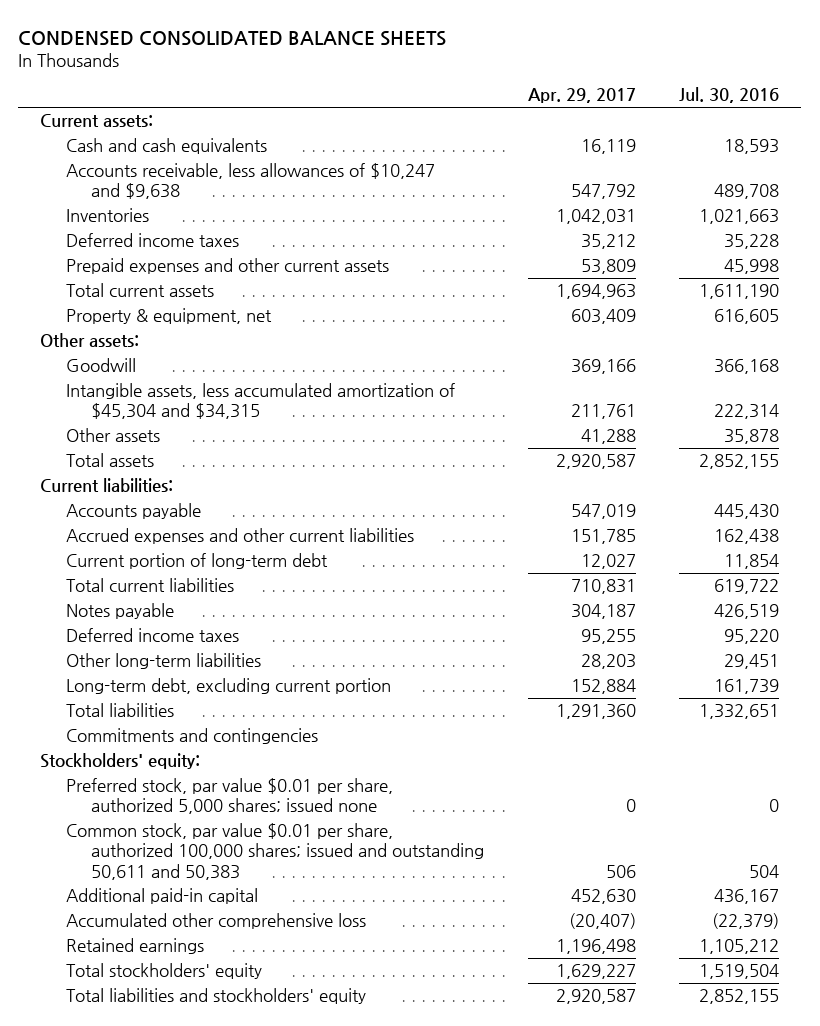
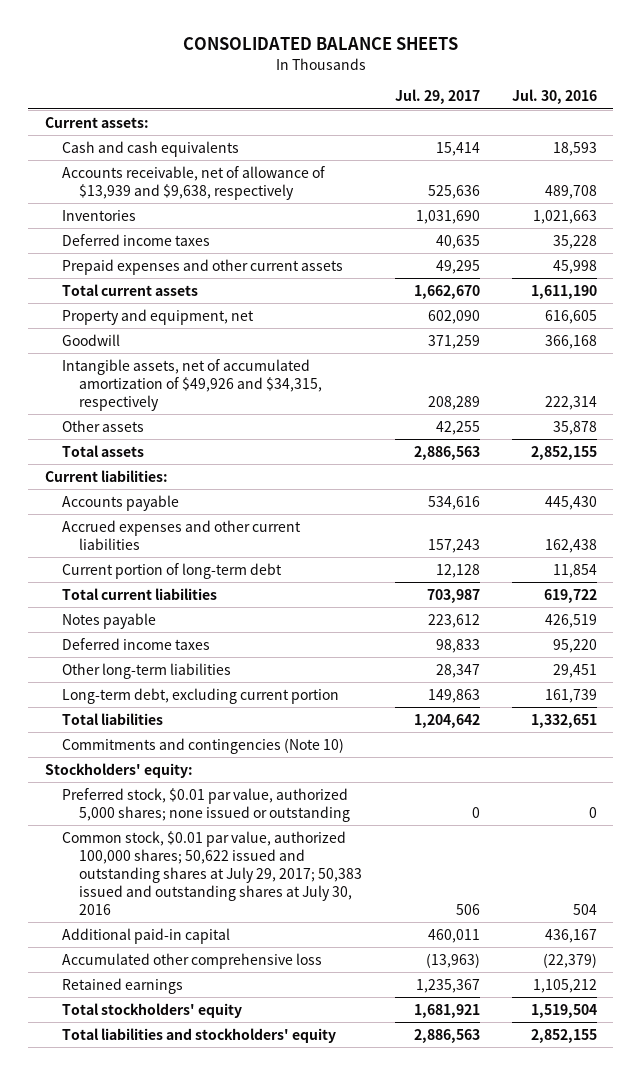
[18,30,447,46] CONDENSED CONSOLIDATED BALANCE SHEETS -> [182,37,458,51] CONSOLIDATED BALANCE SHEETS
[527,88,636,104] Apr. 29, 2017 -> none
none -> [394,89,480,105] Jul. 29, 2017
[65,163,435,200] Accounts receivable, less allowances of $10,247 and $9,638 -> [61,165,325,200] Accounts receivable, net of allowance of $13,939 and $9,638, respectively
[40,333,140,348] Other assets: -> none
[65,308,272,325] Property & equipment, net -> [61,308,254,325] Property and equipment, net
[65,383,455,420] Intangible assets, less accumulated amortization of $45,304 and $34,315 -> [61,358,323,411] Intangible assets, net of accumulated amortization of $49,926 and $34,315, respectively
[65,728,318,745] Commitments and contingencies -> [61,737,344,754] Commitments and contingencies (Note 10)
[65,778,393,815] Preferred stock, par value $0.01 per share, authorized 5,000 shares; issued none -> [61,787,351,822] Preferred stock, $0.01 par value, authorized 5,000 shares; none issued or outstanding
[65,823,484,880] Common stock, par value $0.01 per share, authorized 100,000 shares; issued and outstanding 50,611 and 50,383 -> [61,830,363,916] Common stock, $0.01 par value, authorized 100,000 shares; 50,622 issued and outstanding shares at July 29, 2017; 50,383 issued and outstanding shares at July 30, 2016

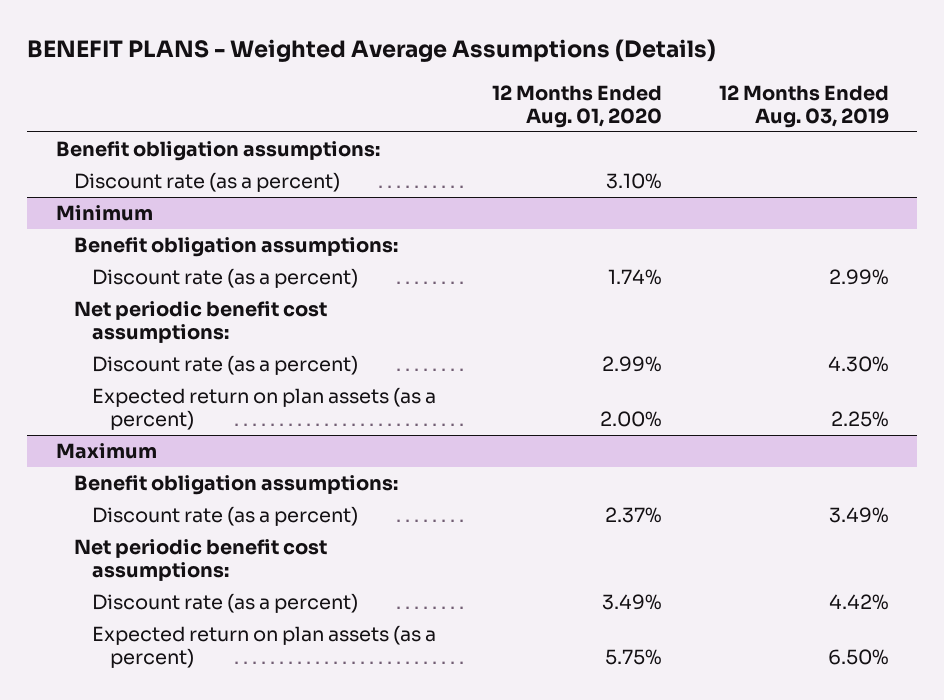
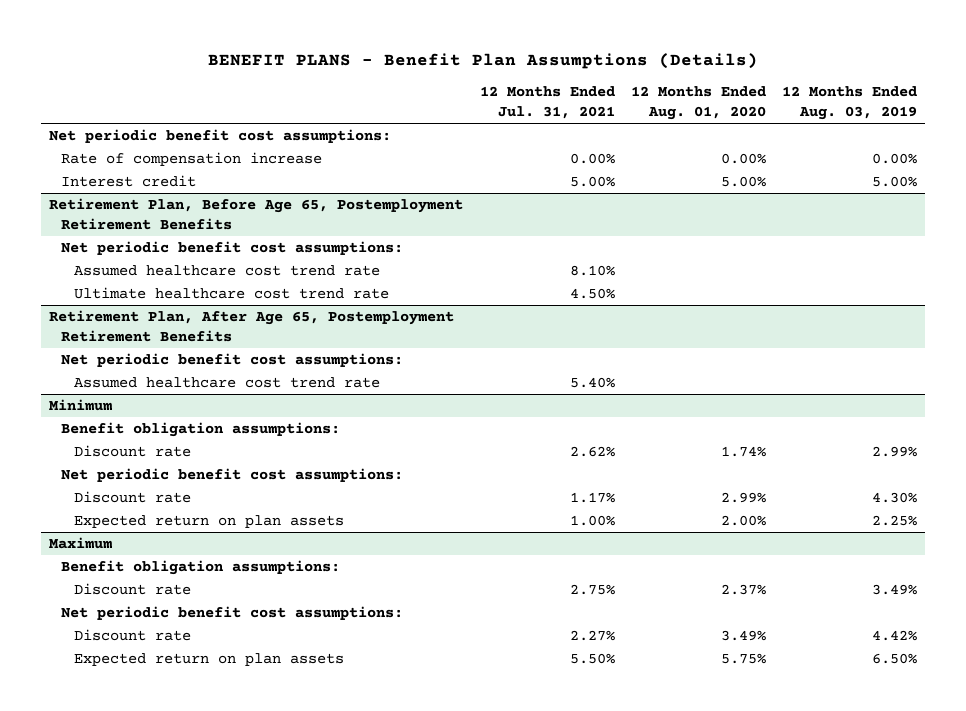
[27,39,717,63] BENEFIT PLANS - Weighted Average Assumptions (Details) -> [208,52,759,69] BENEFIT PLANS - Benefit Plan Assumptions (Details)
none -> [479,86,615,119] 12 Months Ended Jul. 31, 2021
[55,141,380,162] Benefit obligation assumptions: -> none
[73,172,340,193] Discount rate (as a percent) -> none
none -> [49,129,392,144] Net periodic benefit cost assumptions:
none -> [61,152,323,167] Rate of compensation increase
none -> [61,175,197,188] Interest credit
none -> [49,198,464,230] Retirement Plan, Before Age 65, Postemployment Retirement Benefits
none -> [61,241,404,256] Net periodic benefit cost assumptions:
none -> [73,265,380,277] Assumed healthcare cost trend rate
none -> [73,287,389,300] Ultimate healthcare cost trend rate
none -> [49,310,455,342] Retirement Plan, After Age 65, Postemployment Retirement Benefits
none -> [61,353,404,368] Net periodic benefit cost assumptions:
none -> [73,377,380,389] Assumed healthcare cost trend rate
[91,268,358,289] Discount rate (as a percent) -> [73,445,191,458] Discount rate
[91,355,358,376] Discount rate (as a percent) -> [73,491,191,504] Discount rate
[91,387,436,430] Expected return on plan assets (as a percent) -> [73,515,344,529] Expected return on plan assets
[91,506,358,527] Discount rate (as a percent) -> [73,583,191,596] Discount rate
[91,593,358,614] Discount rate (as a percent) -> [73,629,191,642] Discount rate
[91,625,436,668] Expected return on plan assets (as a percent) -> [73,653,344,667] Expected return on plan assets

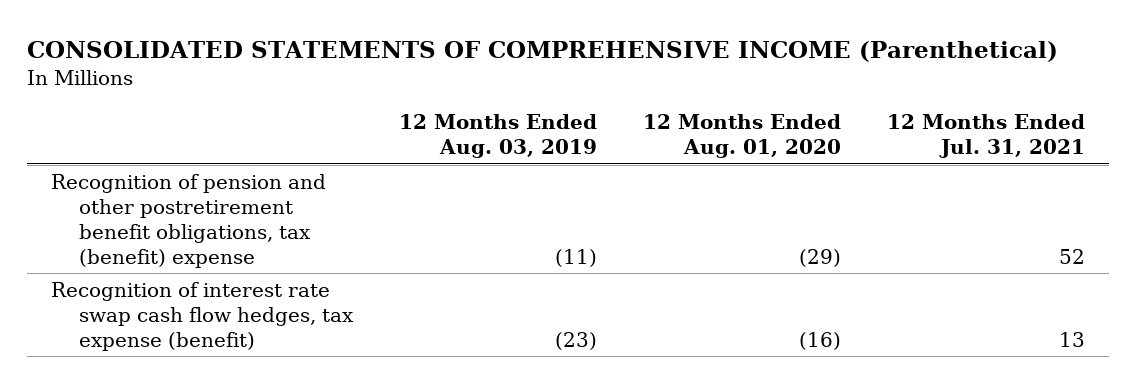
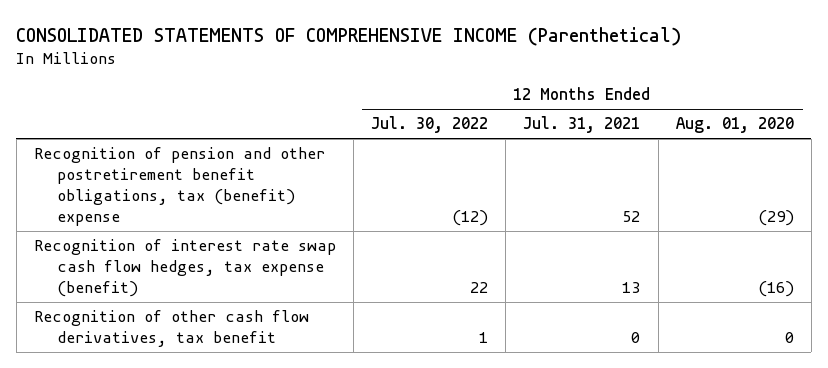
[398,114,597,159] 12 Months Ended Aug. 03, 2019 -> none
none -> [371,116,489,134] Jul. 30, 2022
none -> [33,310,309,348] Recognition of other cash flow derivatives, tax benefit

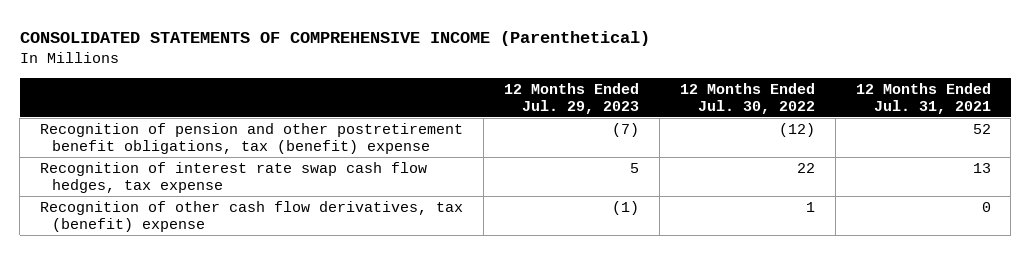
[675,117,794,134] Aug. 01, 2020 -> none
none -> [503,82,639,114] 12 Months Ended Jul. 29, 2023
[33,239,336,297] Recognition of interest rate swap cash flow hedges, tax expense (benefit) -> [40,162,428,194] Recognition of interest rate swap cash flow hedges, tax expense
[33,310,309,348] Recognition of other cash flow derivatives, tax benefit -> [40,201,464,233] Recognition of other cash flow derivatives, tax (benefit) expense

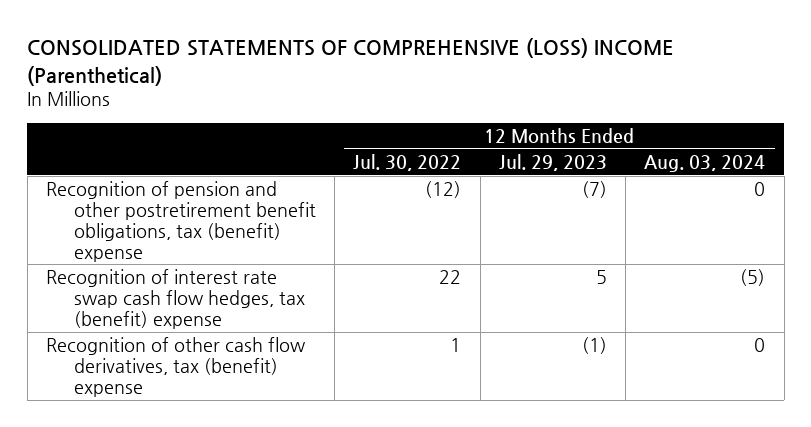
[19,30,650,46] CONSOLIDATED STATEMENTS OF COMPREHENSIVE INCOME (Parenthetical) -> [27,38,675,86] CONSOLIDATED STATEMENTS OF COMPREHENSIVE (LOSS) INCOME (Parenthetical)
[855,82,991,114] 12 Months Ended Jul. 31, 2021 -> none
none -> [644,154,766,172] Aug. 03, 2024
[40,162,428,194] Recognition of interest rate swap cash flow hedges, tax expense -> [45,269,305,329] Recognition of interest rate swap cash flow hedges, tax (benefit) expense

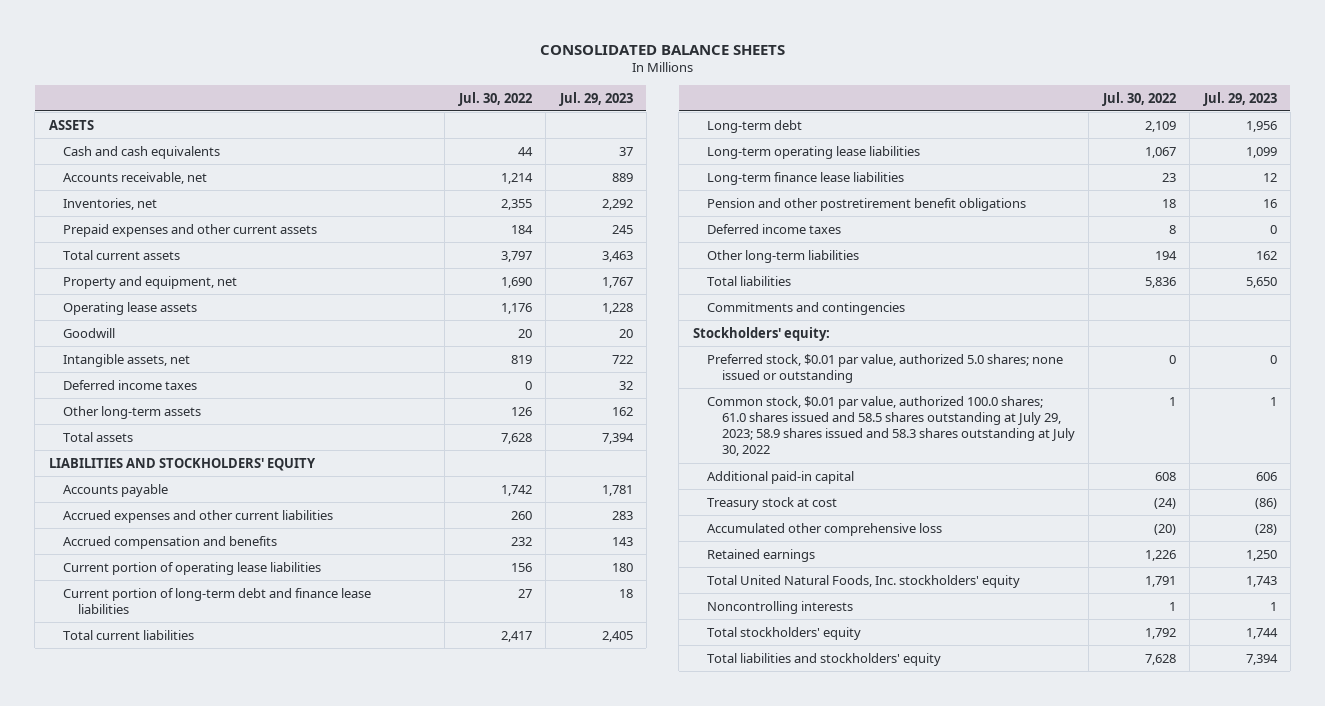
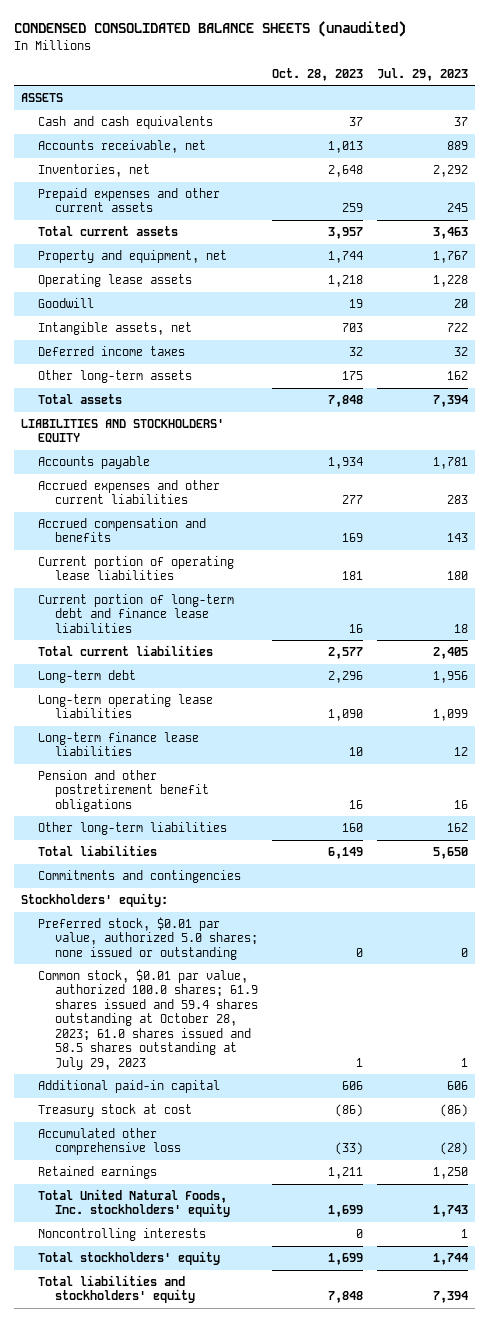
[539,44,785,55] CONSOLIDATED BALANCE SHEETS -> [14,21,407,38] CONDENSED CONSOLIDATED BALANCE SHEETS (unaudited)
[457,91,532,106] Jul. 30, 2022 -> none
none -> [272,67,364,81] Oct. 28, 2023
[707,223,842,234] Deferred income taxes -> none
[707,395,1075,457] Common stock, $0.01 par value, authorized 100.0 shares; 61.0 shares issued and 58.5 shares outstanding at July 29, 2023; 58.9 shares issued and 58.3 shares outstanding at July 30, 2022 -> [38,969,258,1070] Common stock, $0.01 par value, authorized 100.0 shares; 61.9 shares issued and 59.4 shares outstanding at October 28, 2023; 61.0 shares issued and 58.5 shares outstanding at July 29, 2023

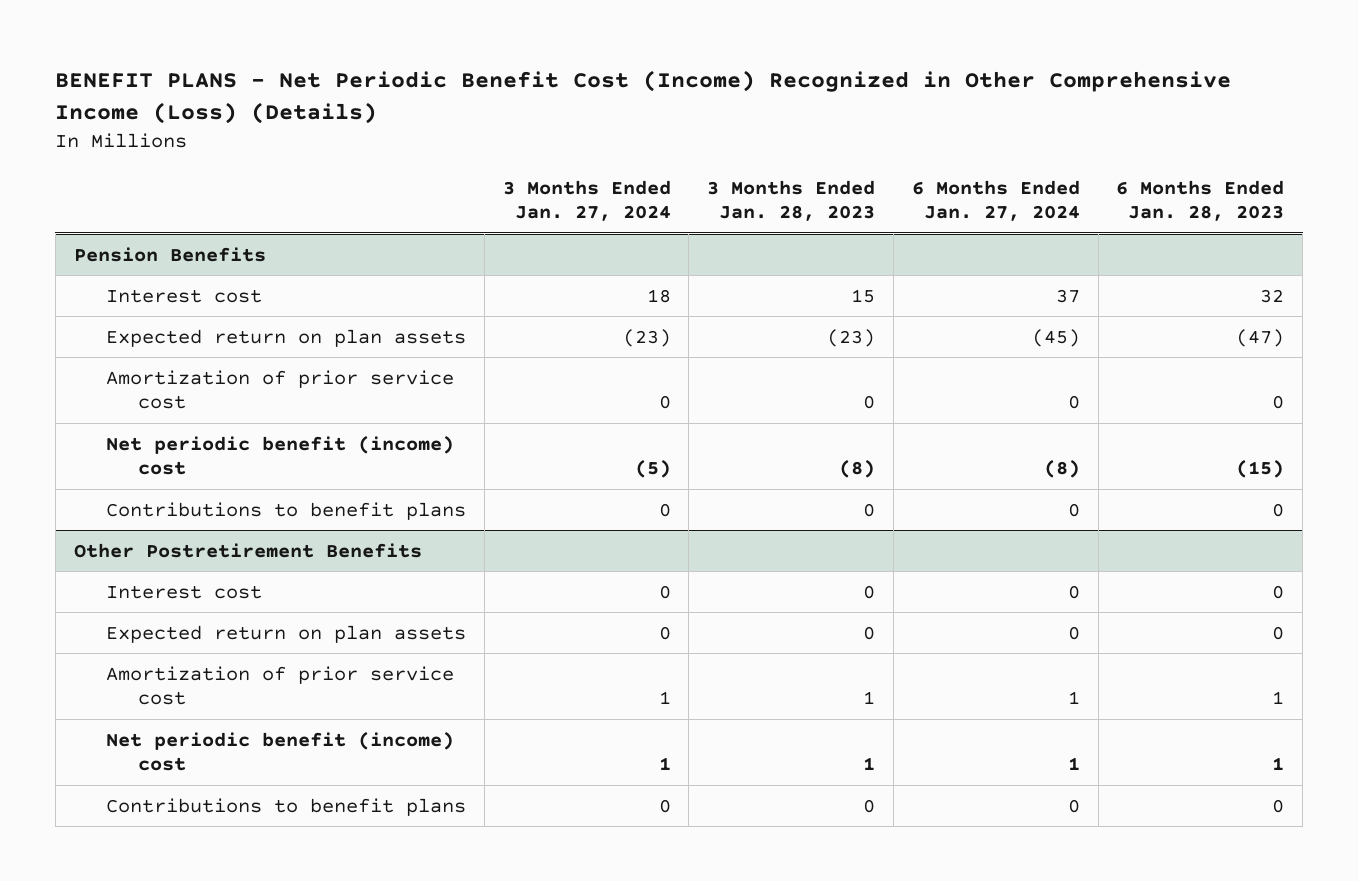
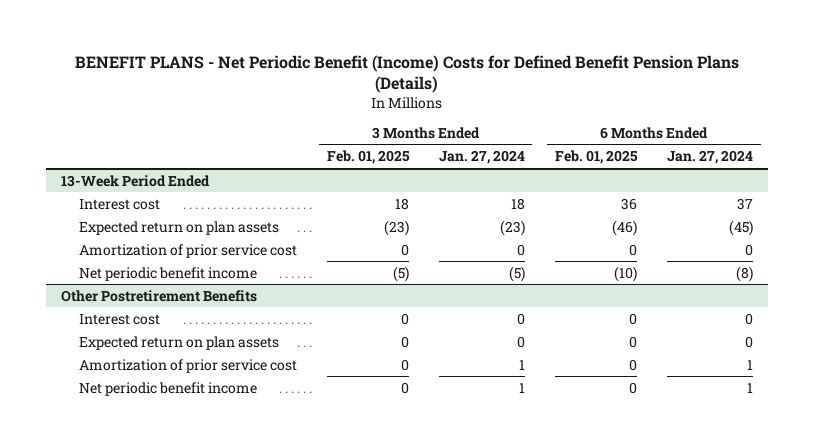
[55,70,1232,124] BENEFIT PLANS - Net Periodic Benefit Cost (Income) Recognized in Other Comprehensive Income (Loss) (Details) -> [75,54,740,93] BENEFIT PLANS - Net Periodic Benefit (Income) Costs for Defined Benefit Pension Plans (Details)
[707,179,876,222] 3 Months Ended Jan. 28, 2023 -> none
[1116,179,1285,222] 6 Months Ended Jan. 28, 2023 -> none
none -> [326,150,410,165] Feb. 01, 2025
none -> [554,150,638,165] Feb. 01, 2025
[73,246,266,262] Pension Benefits -> [61,174,211,187] 13-Week Period Ended
[105,501,466,520] Contributions to benefit plans -> none
[105,435,454,476] Net periodic benefit (income) cost -> [78,266,257,281] Net periodic benefit income
[105,797,466,816] Contributions to benefit plans -> none
[105,731,454,772] Net periodic benefit (income) cost -> [78,381,257,396] Net periodic benefit income

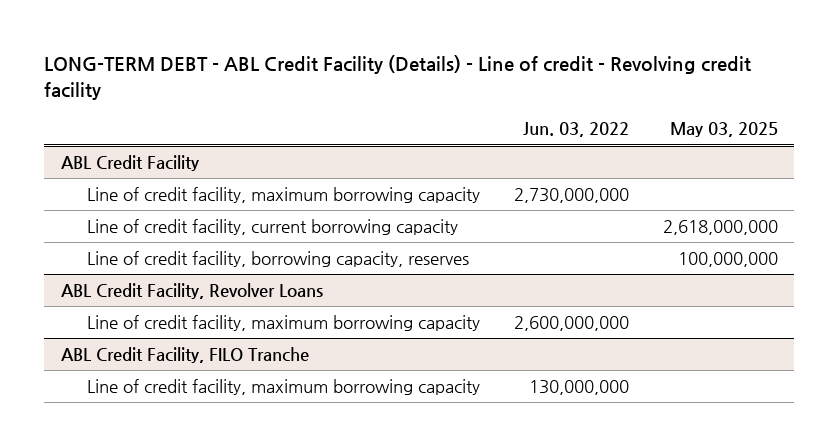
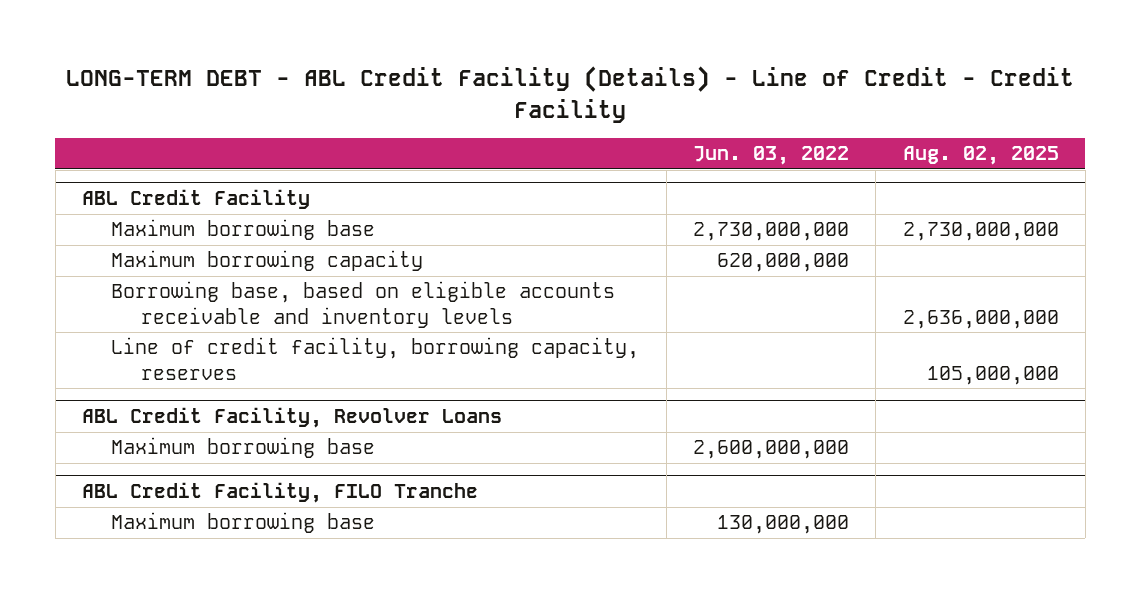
[44,54,752,100] LONG-TERM DEBT - ABL Credit Facility (Details) - Line of credit - Revolving credit facility -> [66,66,1075,123] LONG-TERM DEBT - ABL Credit Facility (Details) - Line of Credit - Credit Facility
[669,122,778,138] May 03, 2025 -> none
none -> [902,146,1059,166] Aug. 02, 2025
[87,187,481,204] Line of credit facility, maximum borrowing capacity -> [111,219,376,241] Maximum borrowing base
none -> [111,250,424,272] Maximum borrowing capacity
[87,219,459,236] Line of credit facility, current borrowing capacity -> [111,281,616,329] Borrowing base, based on eligible accounts receivable and inventory levels
[87,315,481,332] Line of credit facility, maximum borrowing capacity -> [111,437,376,459] Maximum borrowing base
[87,379,481,396] Line of credit facility, maximum borrowing capacity -> [111,512,376,534] Maximum borrowing base

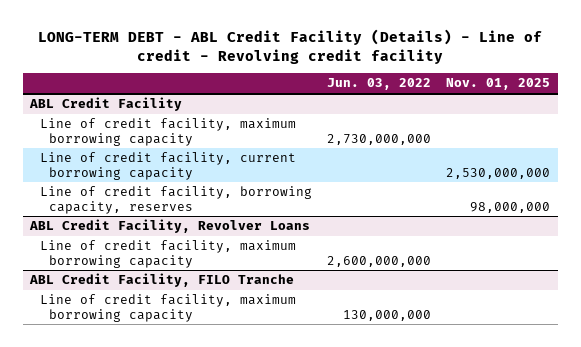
[66,66,1075,123] LONG-TERM DEBT - ABL Credit Facility (Details) - Line of Credit - Credit Facility -> [38,28,543,64] LONG-TERM DEBT - ABL Credit Facility (Details) - Line of credit - Revolving credit facility
[902,146,1059,166] Aug. 02, 2025 -> none
none -> [446,78,551,91] Nov. 01, 2025
[111,250,424,272] Maximum borrowing capacity -> none
[111,219,376,241] Maximum borrowing base -> [39,118,296,146] Line of credit facility, maximum borrowing capacity
[111,281,616,329] Borrowing base, based on eligible accounts receivable and inventory levels -> [39,152,296,180] Line of credit facility, current borrowing capacity
[111,437,376,459] Maximum borrowing base -> [39,240,296,268] Line of credit facility, maximum borrowing capacity
[111,512,376,534] Maximum borrowing base -> [39,294,296,322] Line of credit facility, maximum borrowing capacity

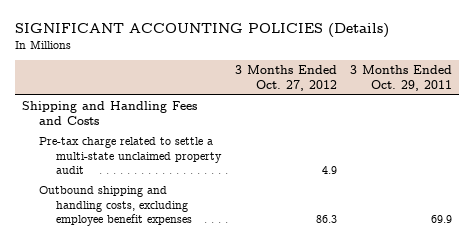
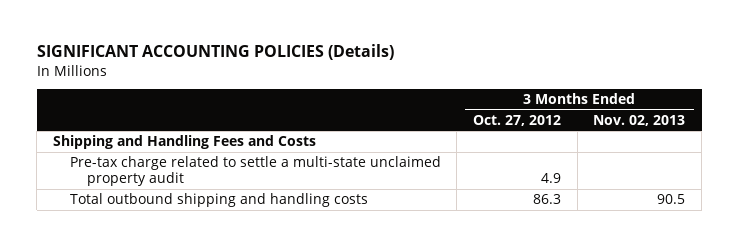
[350,65,453,91] 3 Months Ended Oct. 29, 2011 -> none
none -> [593,114,686,126] Nov. 02, 2013
[38,186,192,227] Outbound shipping and handling costs, excluding employee benefit expenses -> [69,193,368,208] Total outbound shipping and handling costs

